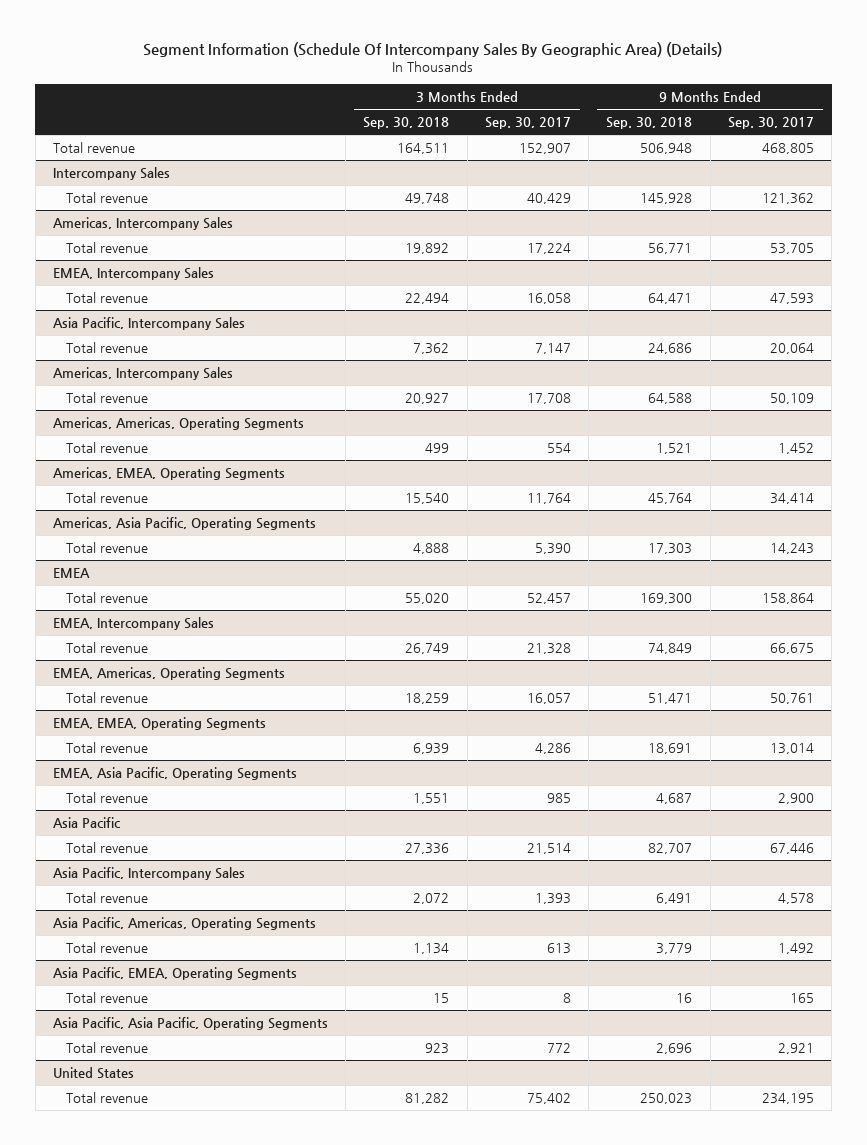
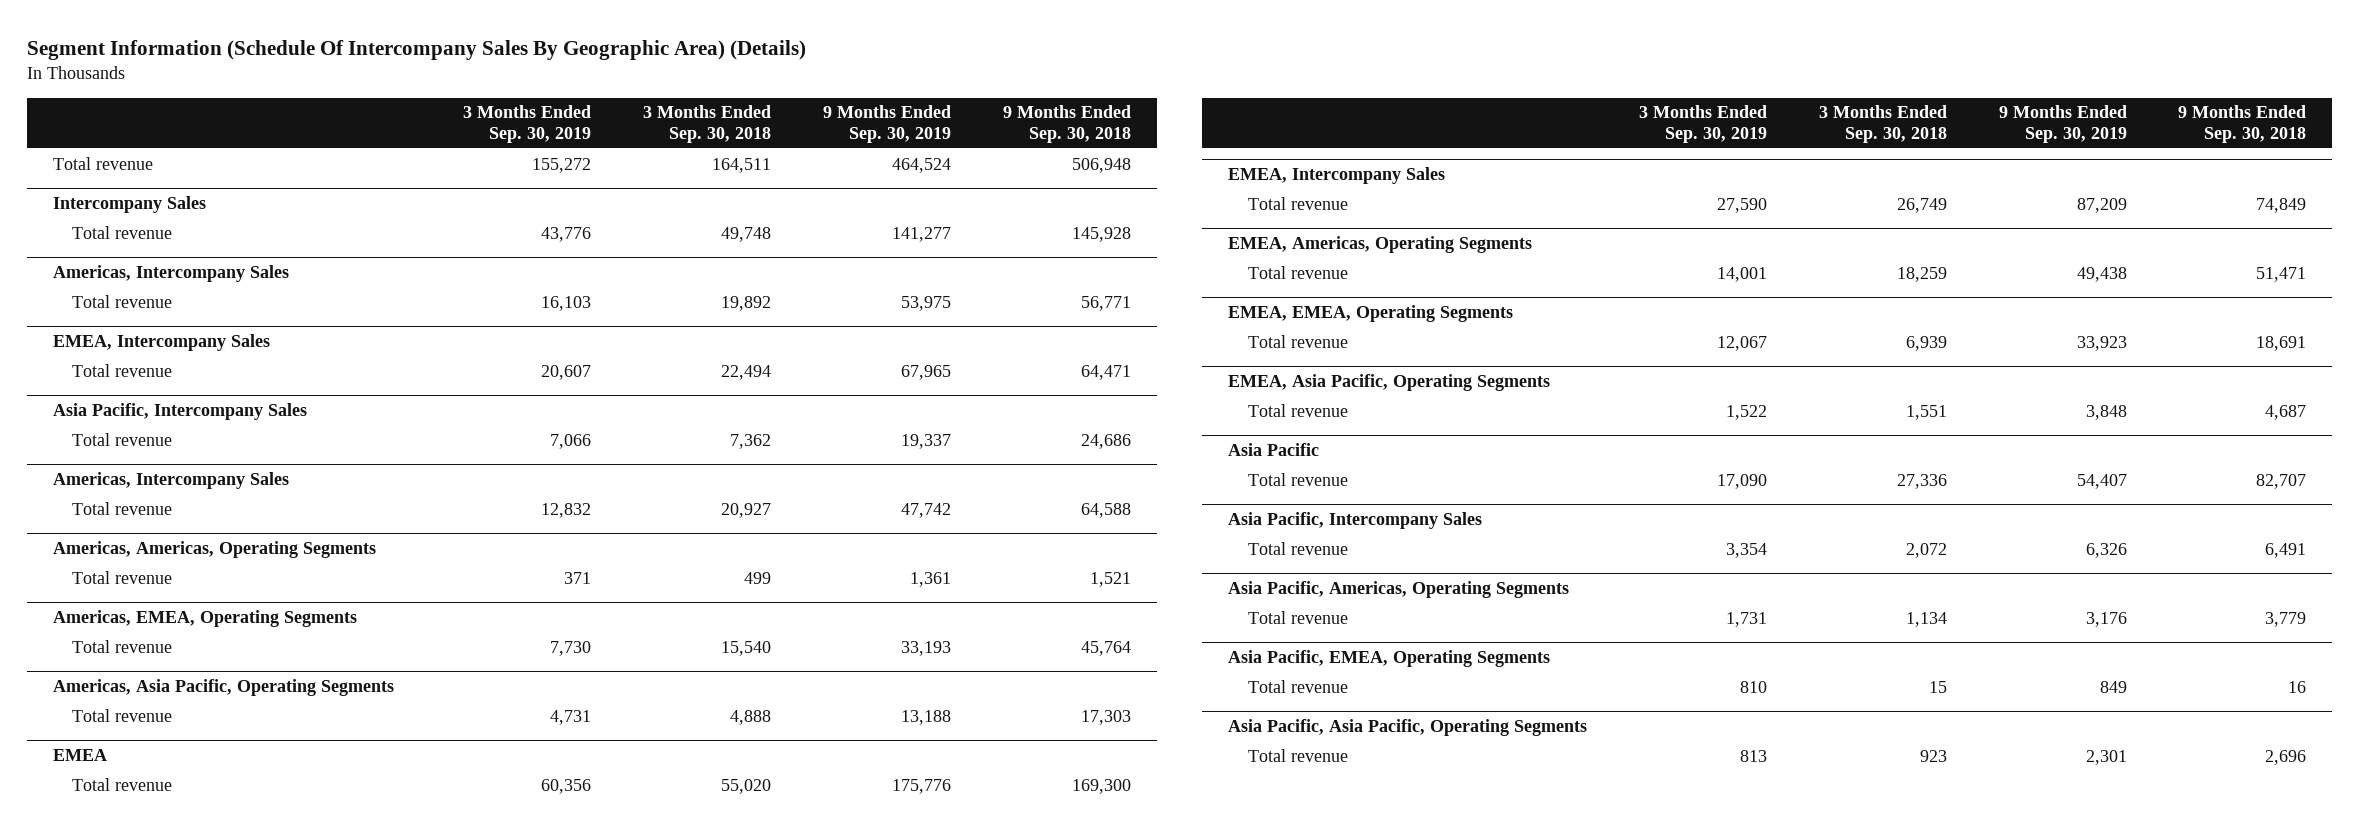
[484,116,571,129] Sep. 30, 2017 -> none
[727,116,814,129] Sep. 30, 2017 -> none
none -> [463,105,592,144] 3 Months Ended Sep. 30, 2019
none -> [823,105,952,144] 9 Months Ended Sep. 30, 2019
[52,1066,134,1079] United States -> none
[66,1091,149,1103] Total revenue -> none

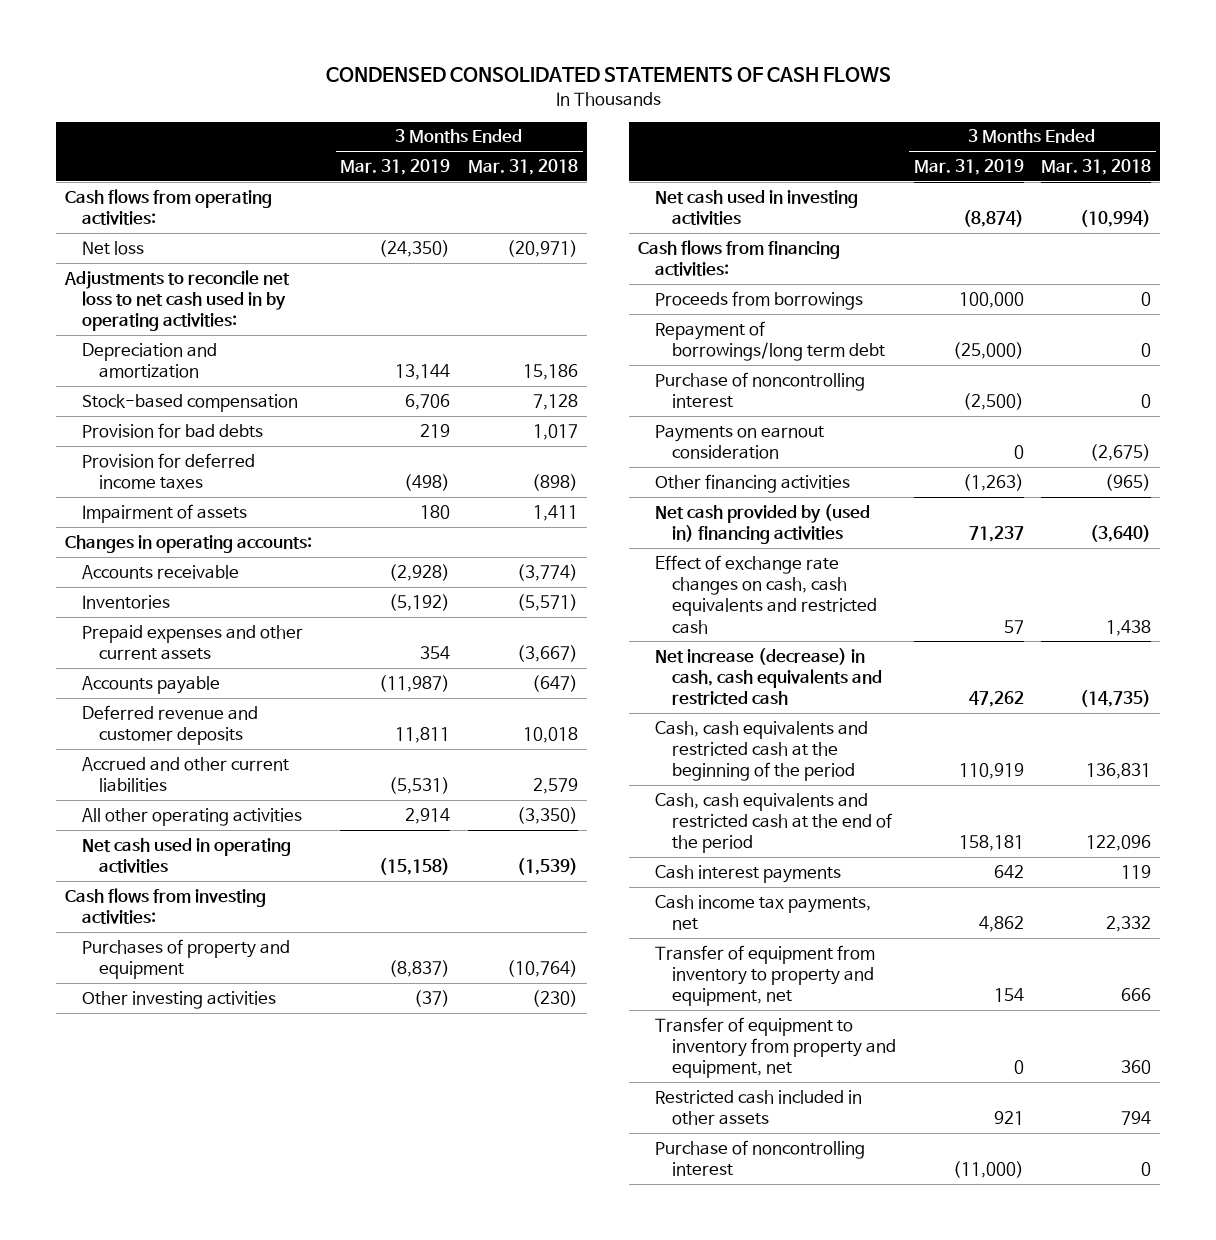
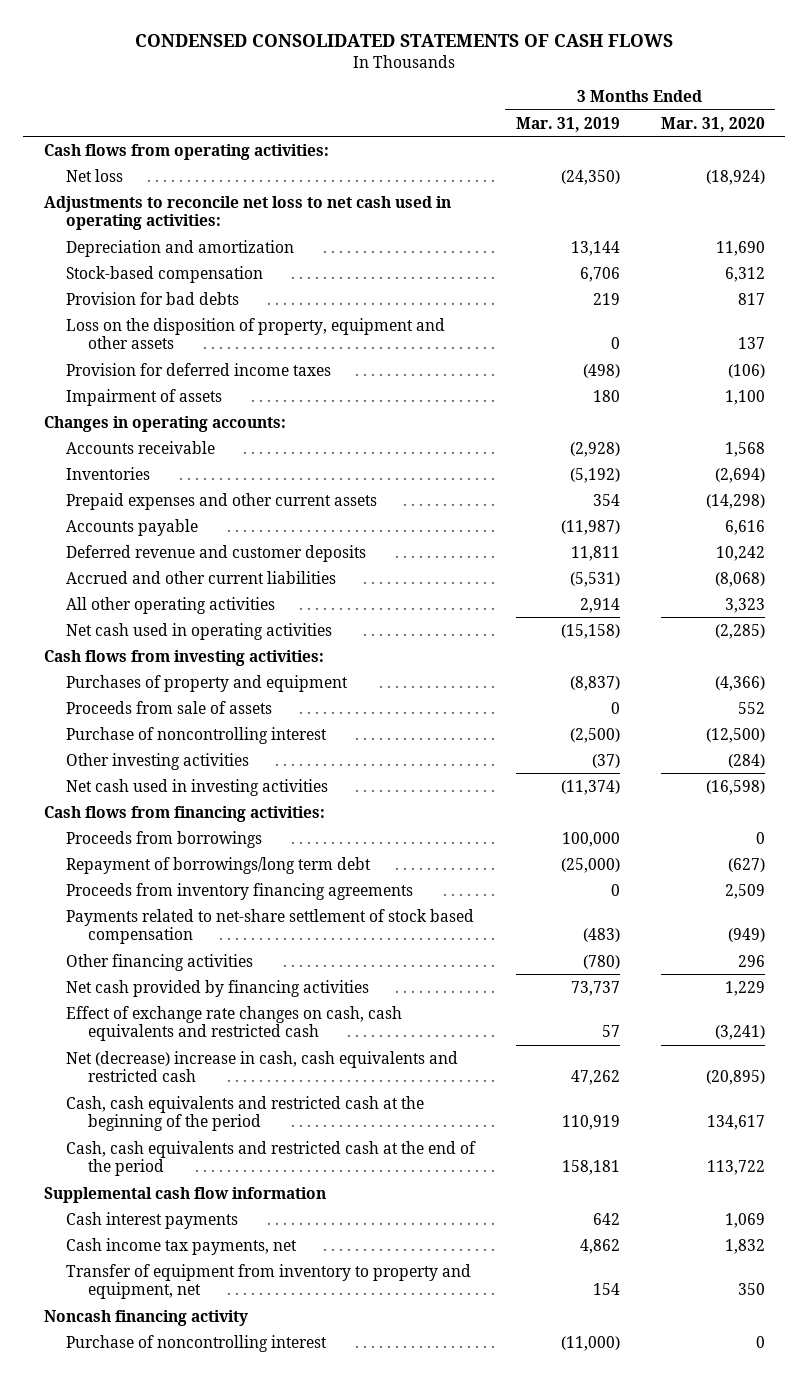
[468,159,579,176] Mar. 31, 2018 -> none
none -> [660,116,765,132] Mar. 31, 2020
[63,269,290,332] Adjustments to reconcile net loss to net cash used in by operating activities: -> [43,195,451,231] Adjustments to reconcile net loss to net cash used in operating activities:
none -> [65,317,445,350] Loss on the disposition of property, equipment and other assets
none -> [65,700,272,714] Proceeds from sale of assets
[654,371,865,409] Purchase of noncontrolling interest -> [65,726,327,744] Purchase of noncontrolling interest
[962,210,1024,228] (8,874) -> [560,779,620,795] (11,374)
[654,424,824,460] Payments on earnout consideration -> none
none -> [65,882,413,900] Proceeds from inventory financing agreements
none -> [65,908,474,945] Payments related to net-share settlement of stock based compensation
[962,473,1024,491] (1,263) -> [582,954,620,969] (780)
[654,503,870,545] Net cash provided by (used in) financing activities -> [65,979,369,997] Net cash provided by financing activities
[968,526,1024,543] 71,237 -> [570,980,620,996] 73,737
[654,647,882,706] Net increase (decrease) in cash, cash equivalents and restricted cash -> [65,1050,458,1083] Net (decrease) increase in cash, cash equivalents and restricted cash
none -> [43,1186,326,1203] Supplemental cash flow information
[654,1016,896,1079] Transfer of equipment to inventory from property and equipment, net -> none
[654,1089,862,1126] Restricted cash included in other assets -> none
none -> [43,1309,248,1326] Noncash financing activity

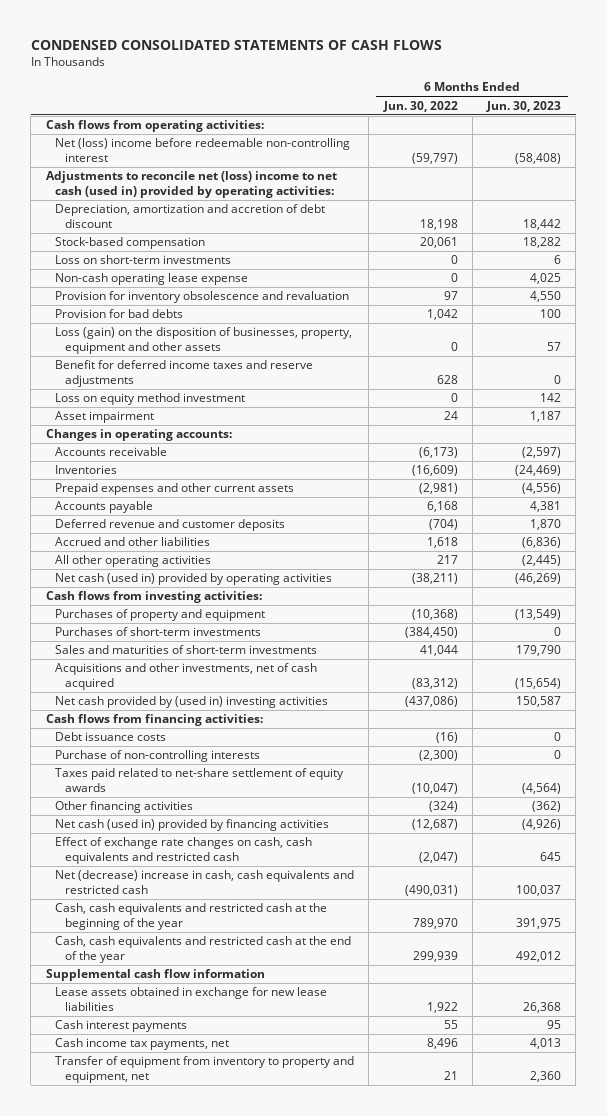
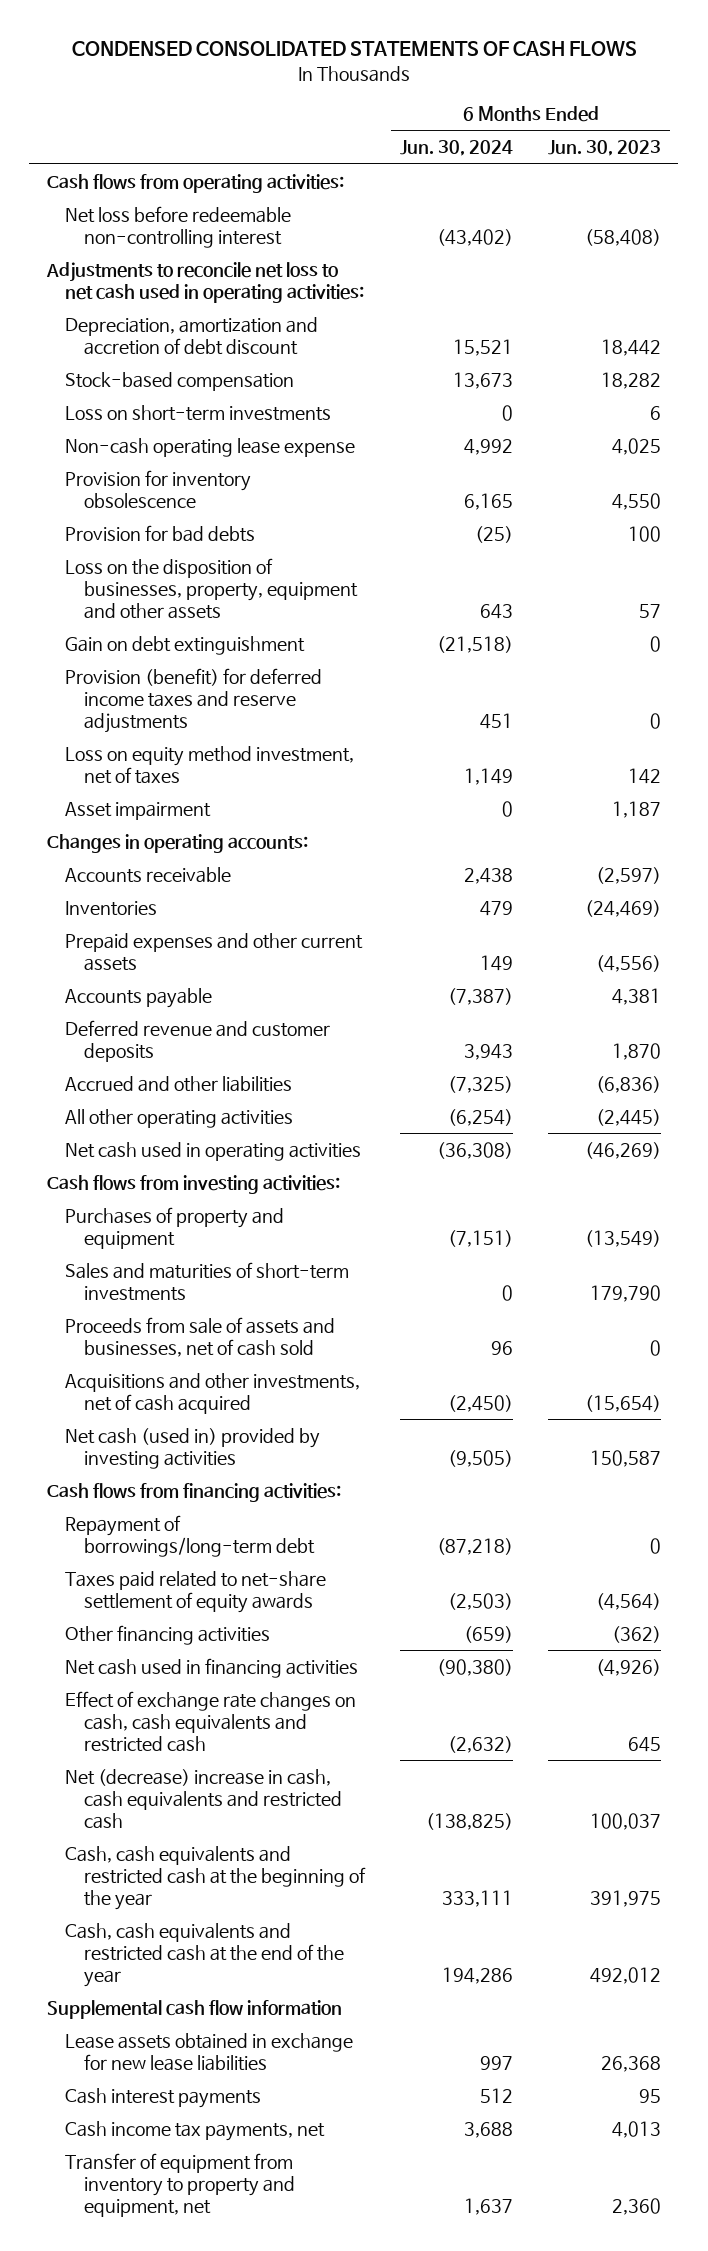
[382,100,458,112] Jun. 30, 2022 -> none
none -> [400,140,514,157] Jun. 30, 2024
[55,138,351,163] Net (loss) income before redeemable non-controlling interest -> [65,205,292,248] Net loss before redeemable non-controlling interest
[45,171,337,199] Adjustments to reconcile net (loss) income to net cash (used in) provided by operating activities: -> [45,261,365,303] Adjustments to reconcile net loss to net cash used in operating activities:
[55,291,350,304] Provision for inventory obsolescence and revaluation -> [65,469,252,508] Provision for inventory obsolescence
[55,327,353,355] Loss (gain) on the disposition of businesses, property, equipment and other assets -> [65,557,359,620] Loss on the disposition of businesses, property, equipment and other assets
none -> [65,635,306,655] Gain on debt extinguishment
[55,360,314,388] Benefit for deferred income taxes and reserve adjustments -> [65,667,323,734] Provision (benefit) for deferred income taxes and reserve adjustments
[55,393,246,406] Loss on equity method investment -> [65,745,355,784] Loss on equity method investment, net of taxes
[55,573,333,586] Net cash (used in) provided by operating activities -> [65,1141,362,1161] Net cash used in operating activities
[55,627,262,637] Purchases of short-term investments -> none
none -> [65,1316,336,1357] Proceeds from sale of assets and businesses, net of cash sold
[55,696,329,709] Net cash provided by (used in) investing activities -> [65,1427,321,1469] Net cash (used in) provided by investing activities
[55,732,167,742] Debt issuance costs -> none
[55,750,261,763] Purchase of non-controlling interests -> none
none -> [65,1514,316,1557] Repayment of borrowings/long-term debt
[55,819,330,832] Net cash (used in) provided by financing activities -> [65,1657,359,1678] Net cash used in financing activities

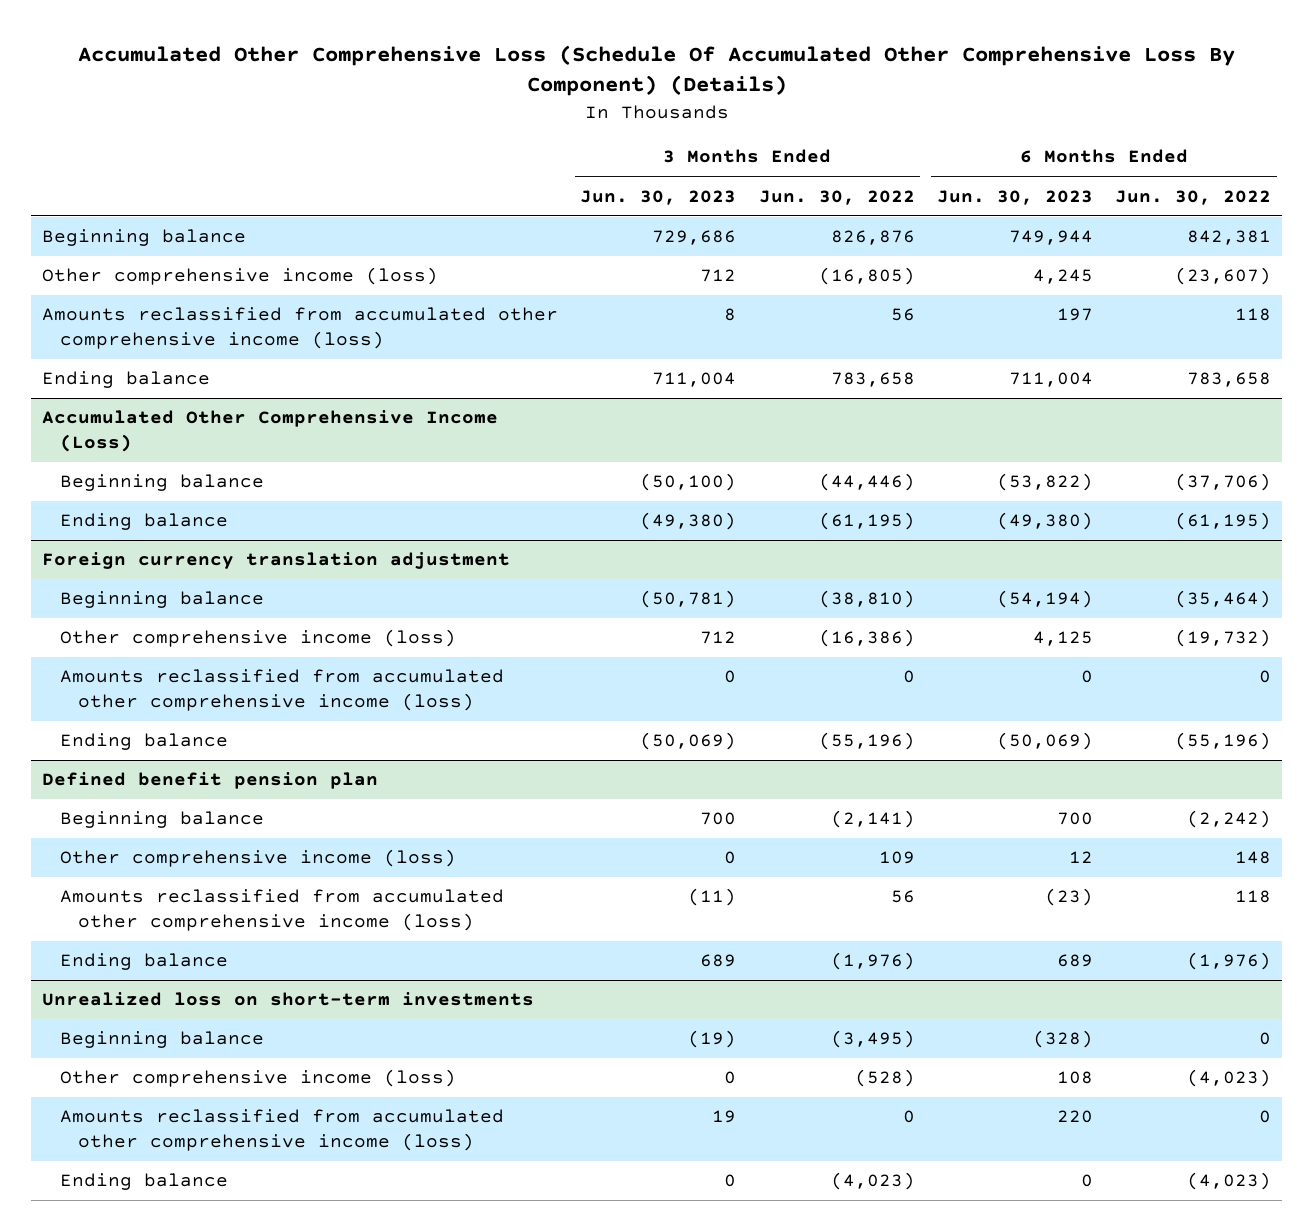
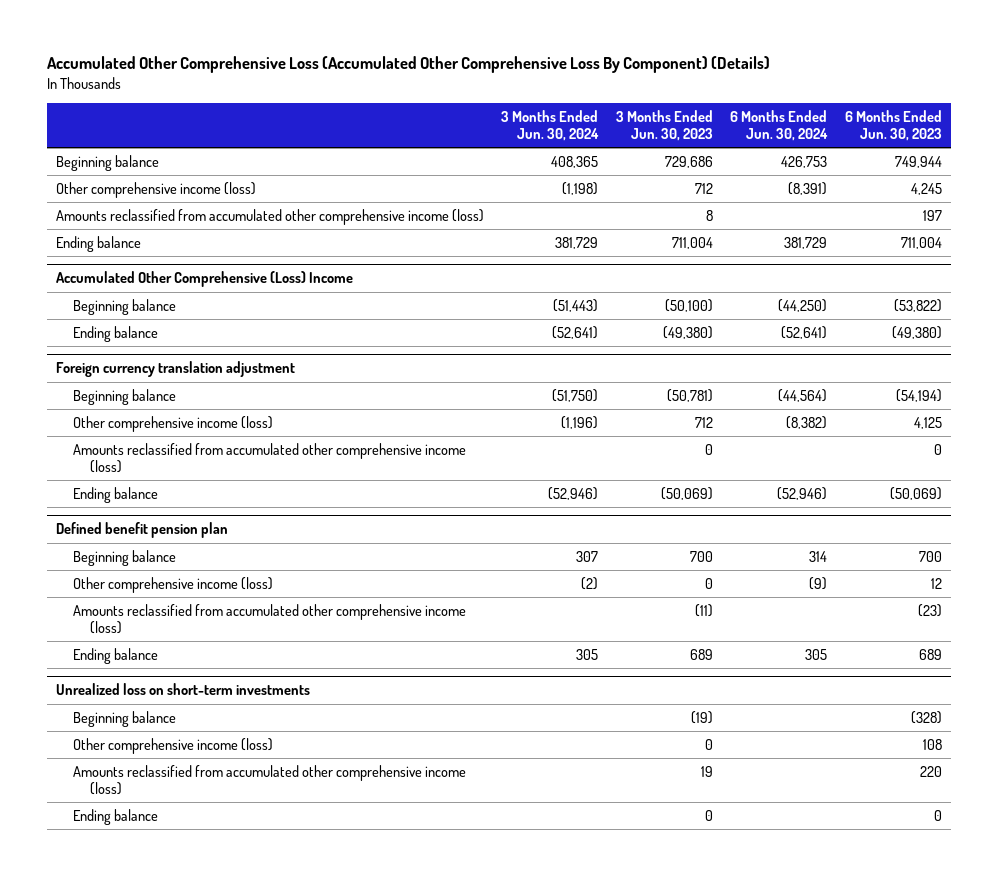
[77,45,1235,97] Accumulated Other Comprehensive Loss (Schedule Of Accumulated Other Comprehensive Loss By Component) (Details) -> [47,56,771,74] Accumulated Other Comprehensive Loss (Accumulated Other Comprehensive Loss By Component) (Details)
[758,189,915,205] Jun. 30, 2022 -> none
[1114,189,1271,205] Jun. 30, 2022 -> none
none -> [501,109,600,142] 3 Months Ended Jun. 30, 2024
none -> [730,109,829,142] 6 Months Ended Jun. 30, 2024
[42,410,499,452] Accumulated Other Comprehensive Income (Loss) -> [56,271,354,288] Accumulated Other Comprehensive (Loss) Income

